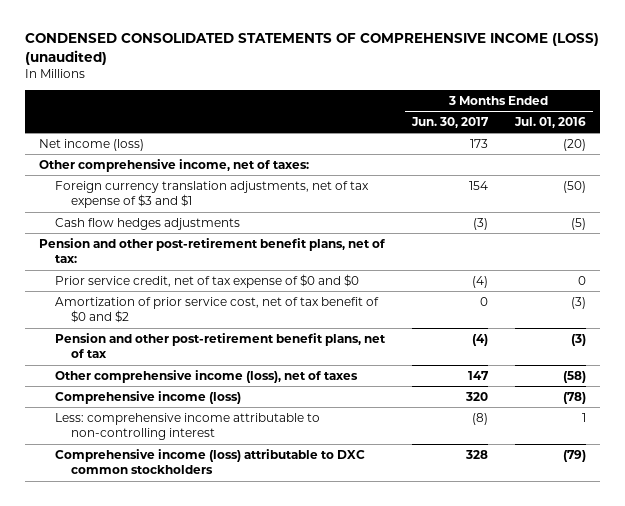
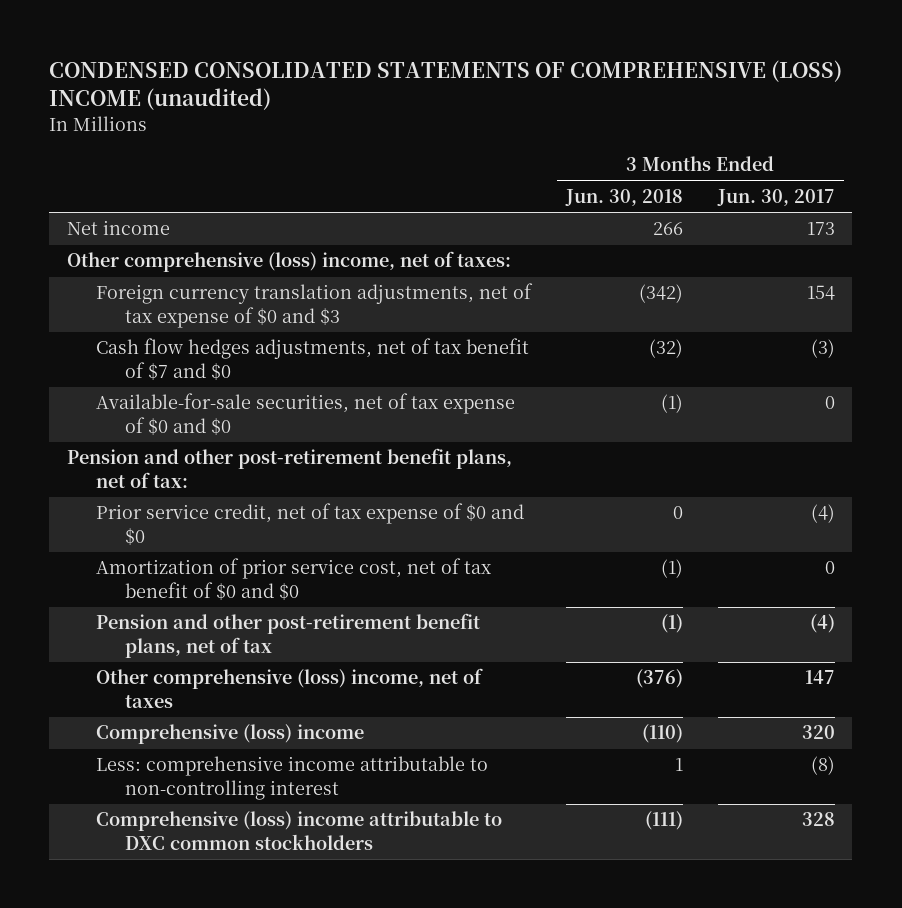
[24,33,599,65] CONDENSED CONSOLIDATED STATEMENTS OF COMPREHENSIVE INCOME (LOSS) (unaudited) -> [49,59,843,110] CONDENSED CONSOLIDATED STATEMENTS OF COMPREHENSIVE (LOSS) INCOME (unaudited)
[514,117,587,129] Jul. 01, 2016 -> none
none -> [564,188,683,206] Jun. 30, 2018
[38,138,144,151] Net income (loss) -> [66,220,170,236] Net income
[38,158,309,172] Other comprehensive income, net of taxes: -> [66,251,511,273] Other comprehensive (loss) income, net of taxes:
[54,180,369,209] Foreign currency translation adjustments, net of tax expense of $3 and $1 -> [95,283,533,328] Foreign currency translation adjustments, net of tax expense of $0 and $3
[54,217,240,230] Cash flow hedges adjustments -> [95,338,529,380] Cash flow hedges adjustments, net of tax benefit of $7 and $0
none -> [95,393,515,435] Available-for-sale securities, net of tax expense of $0 and $0
[54,296,379,324] Amortization of prior service cost, net of tax benefit of $0 and $2 -> [95,558,491,600] Amortization of prior service cost, net of tax benefit of $0 and $0
[54,369,358,383] Other comprehensive income (loss), net of taxes -> [95,668,483,708] Other comprehensive (loss) income, net of taxes
[54,390,241,404] Comprehensive income (loss) -> [95,724,364,745] Comprehensive (loss) income
[54,448,365,475] Comprehensive income (loss) attributable to DXC common stockholders -> [95,811,502,850] Comprehensive (loss) income attributable to DXC common stockholders

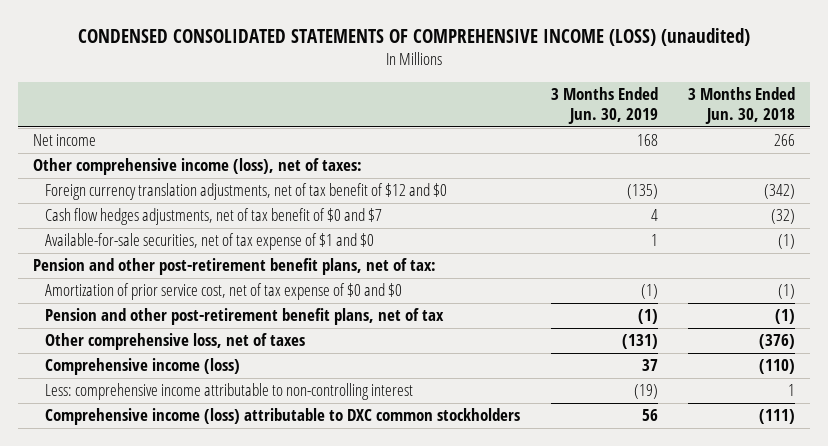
[49,59,843,110] CONDENSED CONSOLIDATED STATEMENTS OF COMPREHENSIVE (LOSS) INCOME (unaudited) -> [77,28,750,47] CONDENSED CONSOLIDATED STATEMENTS OF COMPREHENSIVE INCOME (LOSS) (unaudited)
[716,188,835,206] Jun. 30, 2017 -> none
none -> [550,86,658,124] 3 Months Ended Jun. 30, 2019
[66,251,511,273] Other comprehensive (loss) income, net of taxes: -> [33,158,363,176] Other comprehensive income (loss), net of taxes:
[95,283,533,328] Foreign currency translation adjustments, net of tax expense of $0 and $3 -> [45,183,448,201] Foreign currency translation adjustments, net of tax benefit of $12 and $0
[95,338,529,380] Cash flow hedges adjustments, net of tax benefit of $7 and $0 -> [45,208,383,226] Cash flow hedges adjustments, net of tax benefit of $0 and $7
[95,393,515,435] Available-for-sale securities, net of tax expense of $0 and $0 -> [45,233,375,251] Available-for-sale securities, net of tax expense of $1 and $0
[95,503,524,545] Prior service credit, net of tax expense of $0 and $0 -> none
[95,558,491,600] Amortization of prior service cost, net of tax benefit of $0 and $0 -> [45,283,403,301] Amortization of prior service cost, net of tax expense of $0 and $0
[95,668,483,708] Other comprehensive (loss) income, net of taxes -> [45,333,306,351] Other comprehensive loss, net of taxes
[95,724,364,745] Comprehensive (loss) income -> [45,358,241,376] Comprehensive income (loss)
[95,811,502,850] Comprehensive (loss) income attributable to DXC common stockholders -> [45,408,521,426] Comprehensive income (loss) attributable to DXC common stockholders

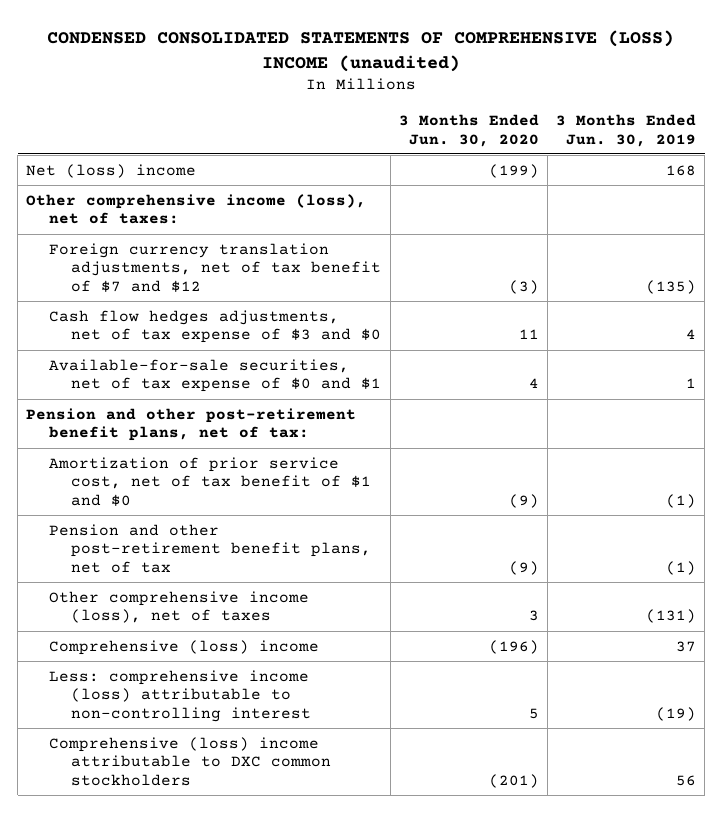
[77,28,750,47] CONDENSED CONSOLIDATED STATEMENTS OF COMPREHENSIVE INCOME (LOSS) (unaudited) -> [47,29,675,72] CONDENSED CONSOLIDATED STATEMENTS OF COMPREHENSIVE (LOSS) INCOME (unaudited)
[687,86,795,124] 3 Months Ended Jun. 30, 2018 -> none
none -> [398,113,539,147] 3 Months Ended Jun. 30, 2020
[33,134,97,147] Net income -> [26,163,197,178] Net (loss) income
[45,183,448,201] Foreign currency translation adjustments, net of tax benefit of $12 and $0 -> [48,242,382,293] Foreign currency translation adjustments, net of tax benefit of $7 and $12
[45,208,383,226] Cash flow hedges adjustments, net of tax benefit of $0 and $7 -> [48,309,382,344] Cash flow hedges adjustments, net of tax expense of $3 and $0
[45,233,375,251] Available-for-sale securities, net of tax expense of $1 and $0 -> [48,358,382,393] Available-for-sale securities, net of tax expense of $0 and $1
[45,283,403,301] Amortization of prior service cost, net of tax expense of $0 and $0 -> [48,456,372,507] Amortization of prior service cost, net of tax benefit of $1 and $0
[45,333,306,351] Other comprehensive loss, net of taxes -> [48,590,309,624] Other comprehensive income (loss), net of taxes
[45,358,241,376] Comprehensive income (loss) -> [48,639,319,655] Comprehensive (loss) income
[45,383,414,401] Less: comprehensive income attributable to non-controlling interest -> [48,669,312,723] Less: comprehensive income (loss) attributable to non-controlling interest
[45,408,521,426] Comprehensive income (loss) attributable to DXC common stockholders -> [48,736,332,787] Comprehensive (loss) income attributable to DXC common stockholders

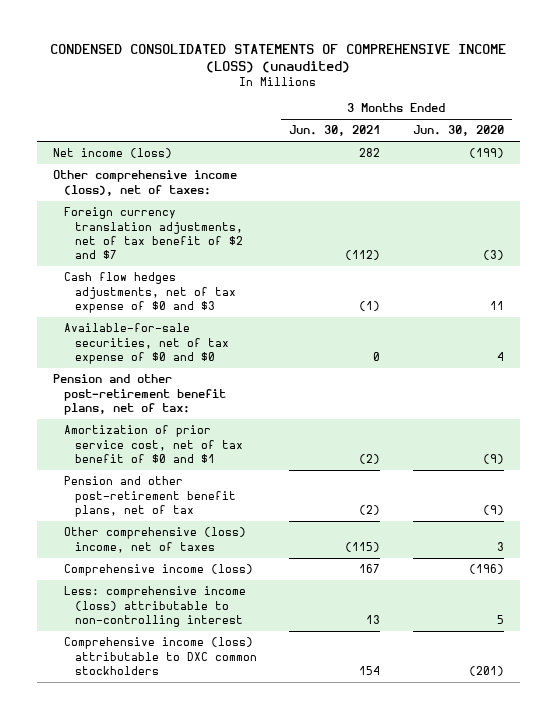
[47,29,675,72] CONDENSED CONSOLIDATED STATEMENTS OF COMPREHENSIVE (LOSS) INCOME (unaudited) -> [50,43,507,74] CONDENSED CONSOLIDATED STATEMENTS OF COMPREHENSIVE INCOME (LOSS) (unaudited)
[556,113,697,147] 3 Months Ended Jun. 30, 2019 -> none
none -> [289,125,381,137] Jun. 30, 2021
[26,163,197,178] Net (loss) income -> [52,148,172,159] Net income (loss)
[48,242,382,293] Foreign currency translation adjustments, net of tax benefit of $7 and $12 -> [63,207,243,260] Foreign currency translation adjustments, net of tax benefit of $2 and $7
[48,309,382,344] Cash flow hedges adjustments, net of tax expense of $3 and $0 -> [63,272,236,313] Cash flow hedges adjustments, net of tax expense of $0 and $3
[48,358,382,393] Available-for-sale securities, net of tax expense of $0 and $1 -> [63,323,229,364] Available-for-sale securities, net of tax expense of $0 and $0
[48,456,372,507] Amortization of prior service cost, net of tax benefit of $1 and $0 -> [63,425,243,463] Amortization of prior service cost, net of tax benefit of $0 and $1
[48,590,309,624] Other comprehensive income (loss), net of taxes -> [63,527,246,553] Other comprehensive (loss) income, net of taxes
[48,639,319,655] Comprehensive (loss) income -> [63,564,253,577] Comprehensive income (loss)
[48,736,332,787] Comprehensive (loss) income attributable to DXC common stockholders -> [63,637,257,675] Comprehensive income (loss) attributable to DXC common stockholders

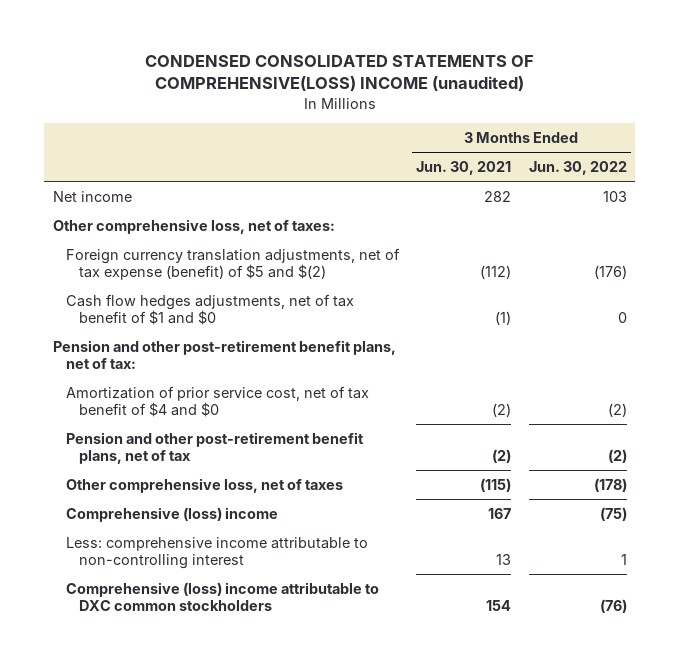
[50,43,507,74] CONDENSED CONSOLIDATED STATEMENTS OF COMPREHENSIVE INCOME (LOSS) (unaudited) -> [144,54,534,92] CONDENSED CONSOLIDATED STATEMENTS OF COMPREHENSIVE(LOSS) INCOME (unaudited)
[412,125,504,137] Jun. 30, 2020 -> none
none -> [528,161,627,176] Jun. 30, 2022
[63,323,229,364] Available-for-sale securities, net of tax expense of $0 and $0 -> none
[52,148,172,159] Net income (loss) -> [52,190,132,202] Net income
[52,170,237,196] Other comprehensive income (loss), net of taxes: -> [52,218,335,234] Other comprehensive loss, net of taxes:
[63,207,243,260] Foreign currency translation adjustments, net of tax benefit of $2 and $7 -> [65,247,400,281] Foreign currency translation adjustments, net of tax expense (benefit) of $5 and $(2)
[63,272,236,313] Cash flow hedges adjustments, net of tax expense of $0 and $3 -> [65,293,354,326] Cash flow hedges adjustments, net of tax benefit of $1 and $0
[63,425,243,463] Amortization of prior service cost, net of tax benefit of $0 and $1 -> [65,385,369,418] Amortization of prior service cost, net of tax benefit of $4 and $0
[63,527,246,553] Other comprehensive (loss) income, net of taxes -> [65,477,343,493] Other comprehensive loss, net of taxes
[63,564,253,577] Comprehensive income (loss) -> [65,506,278,522] Comprehensive (loss) income
[63,586,246,627] Less: comprehensive income (loss) attributable to non-controlling interest -> [65,536,368,570] Less: comprehensive income attributable to non-controlling interest
[63,637,257,675] Comprehensive income (loss) attributable to DXC common stockholders -> [65,581,379,612] Comprehensive (loss) income attributable to DXC common stockholders

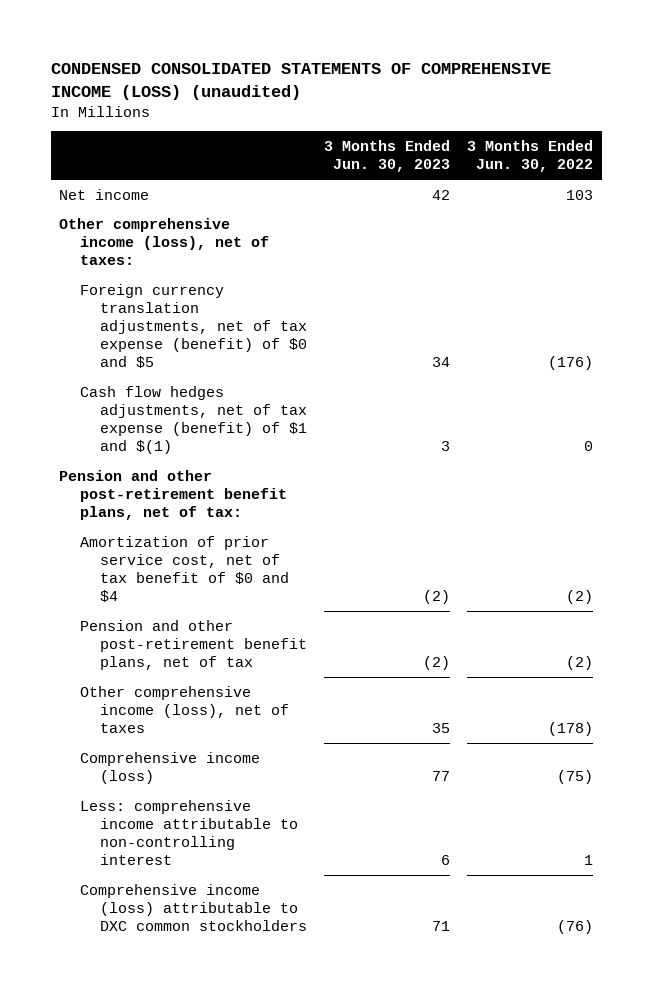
[144,54,534,92] CONDENSED CONSOLIDATED STATEMENTS OF COMPREHENSIVE(LOSS) INCOME (unaudited) -> [50,62,551,100] CONDENSED CONSOLIDATED STATEMENTS OF COMPREHENSIVE INCOME (LOSS) (unaudited)
[416,161,512,176] Jun. 30, 2021 -> none
none -> [323,140,450,173] 3 Months Ended Jun. 30, 2023
[52,218,335,234] Other comprehensive loss, net of taxes: -> [59,217,269,266] Other comprehensive income (loss), net of taxes:
[65,247,400,281] Foreign currency translation adjustments, net of tax expense (benefit) of $5 and $(2) -> [79,283,307,369] Foreign currency translation adjustments, net of tax expense (benefit) of $0 and $5
[65,293,354,326] Cash flow hedges adjustments, net of tax benefit of $1 and $0 -> [79,385,307,455] Cash flow hedges adjustments, net of tax expense (benefit) of $1 and $(1)
[65,385,369,418] Amortization of prior service cost, net of tax benefit of $4 and $0 -> [79,535,289,603] Amortization of prior service cost, net of tax benefit of $0 and $4
[65,477,343,493] Other comprehensive loss, net of taxes -> [79,685,289,734] Other comprehensive income (loss), net of taxes
[65,506,278,522] Comprehensive (loss) income -> [79,751,260,784] Comprehensive income (loss)
[65,581,379,612] Comprehensive (loss) income attributable to DXC common stockholders -> [79,883,307,932] Comprehensive income (loss) attributable to DXC common stockholders

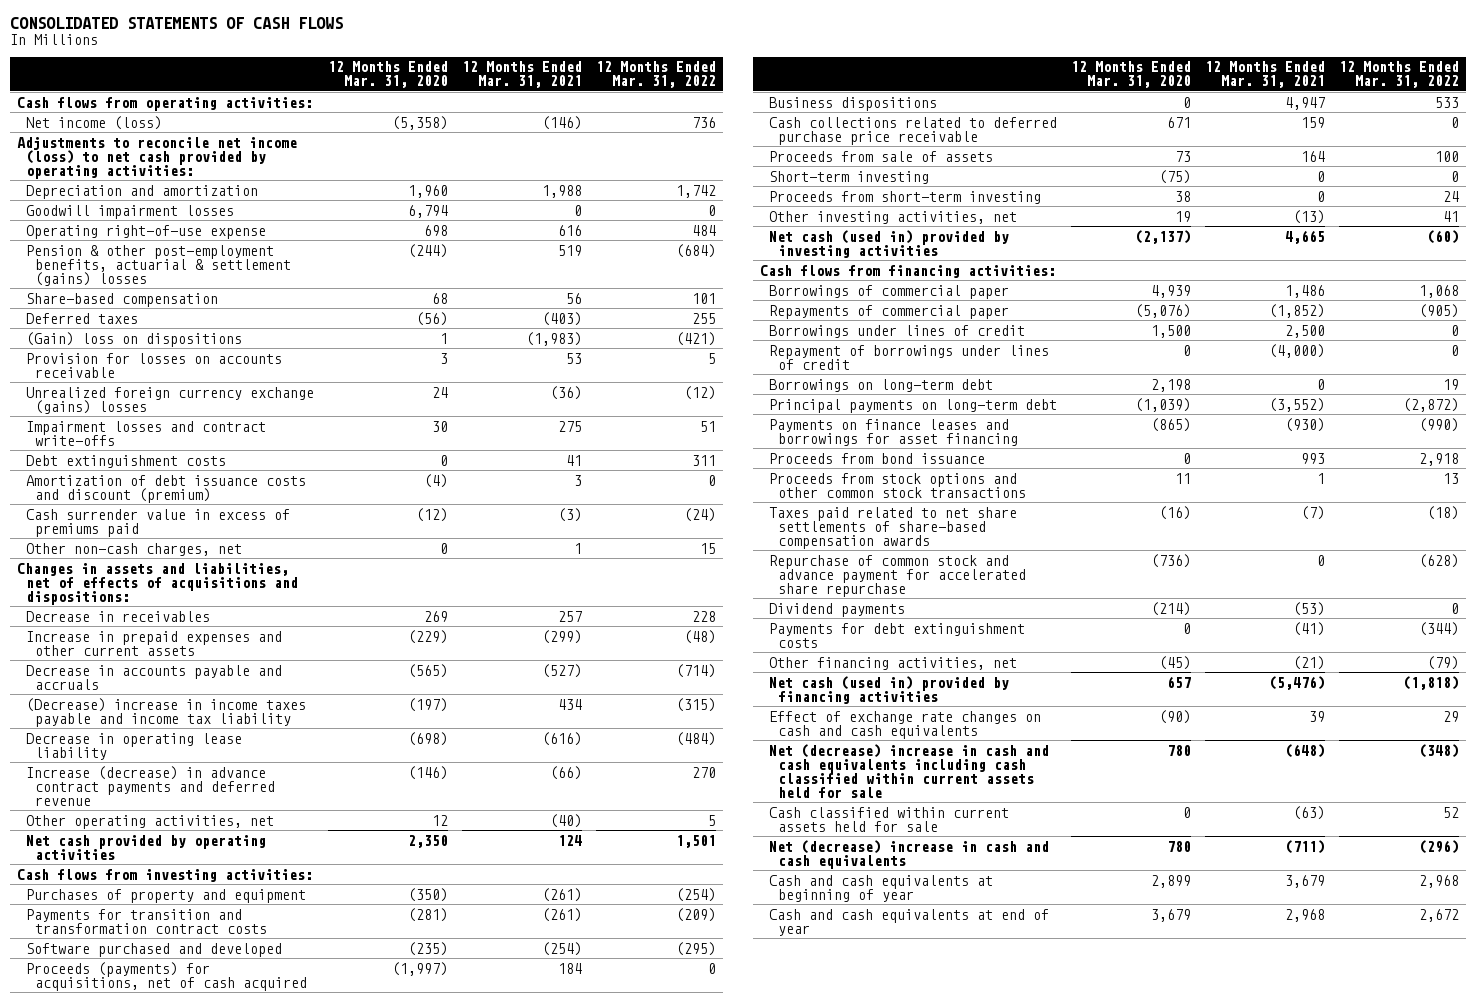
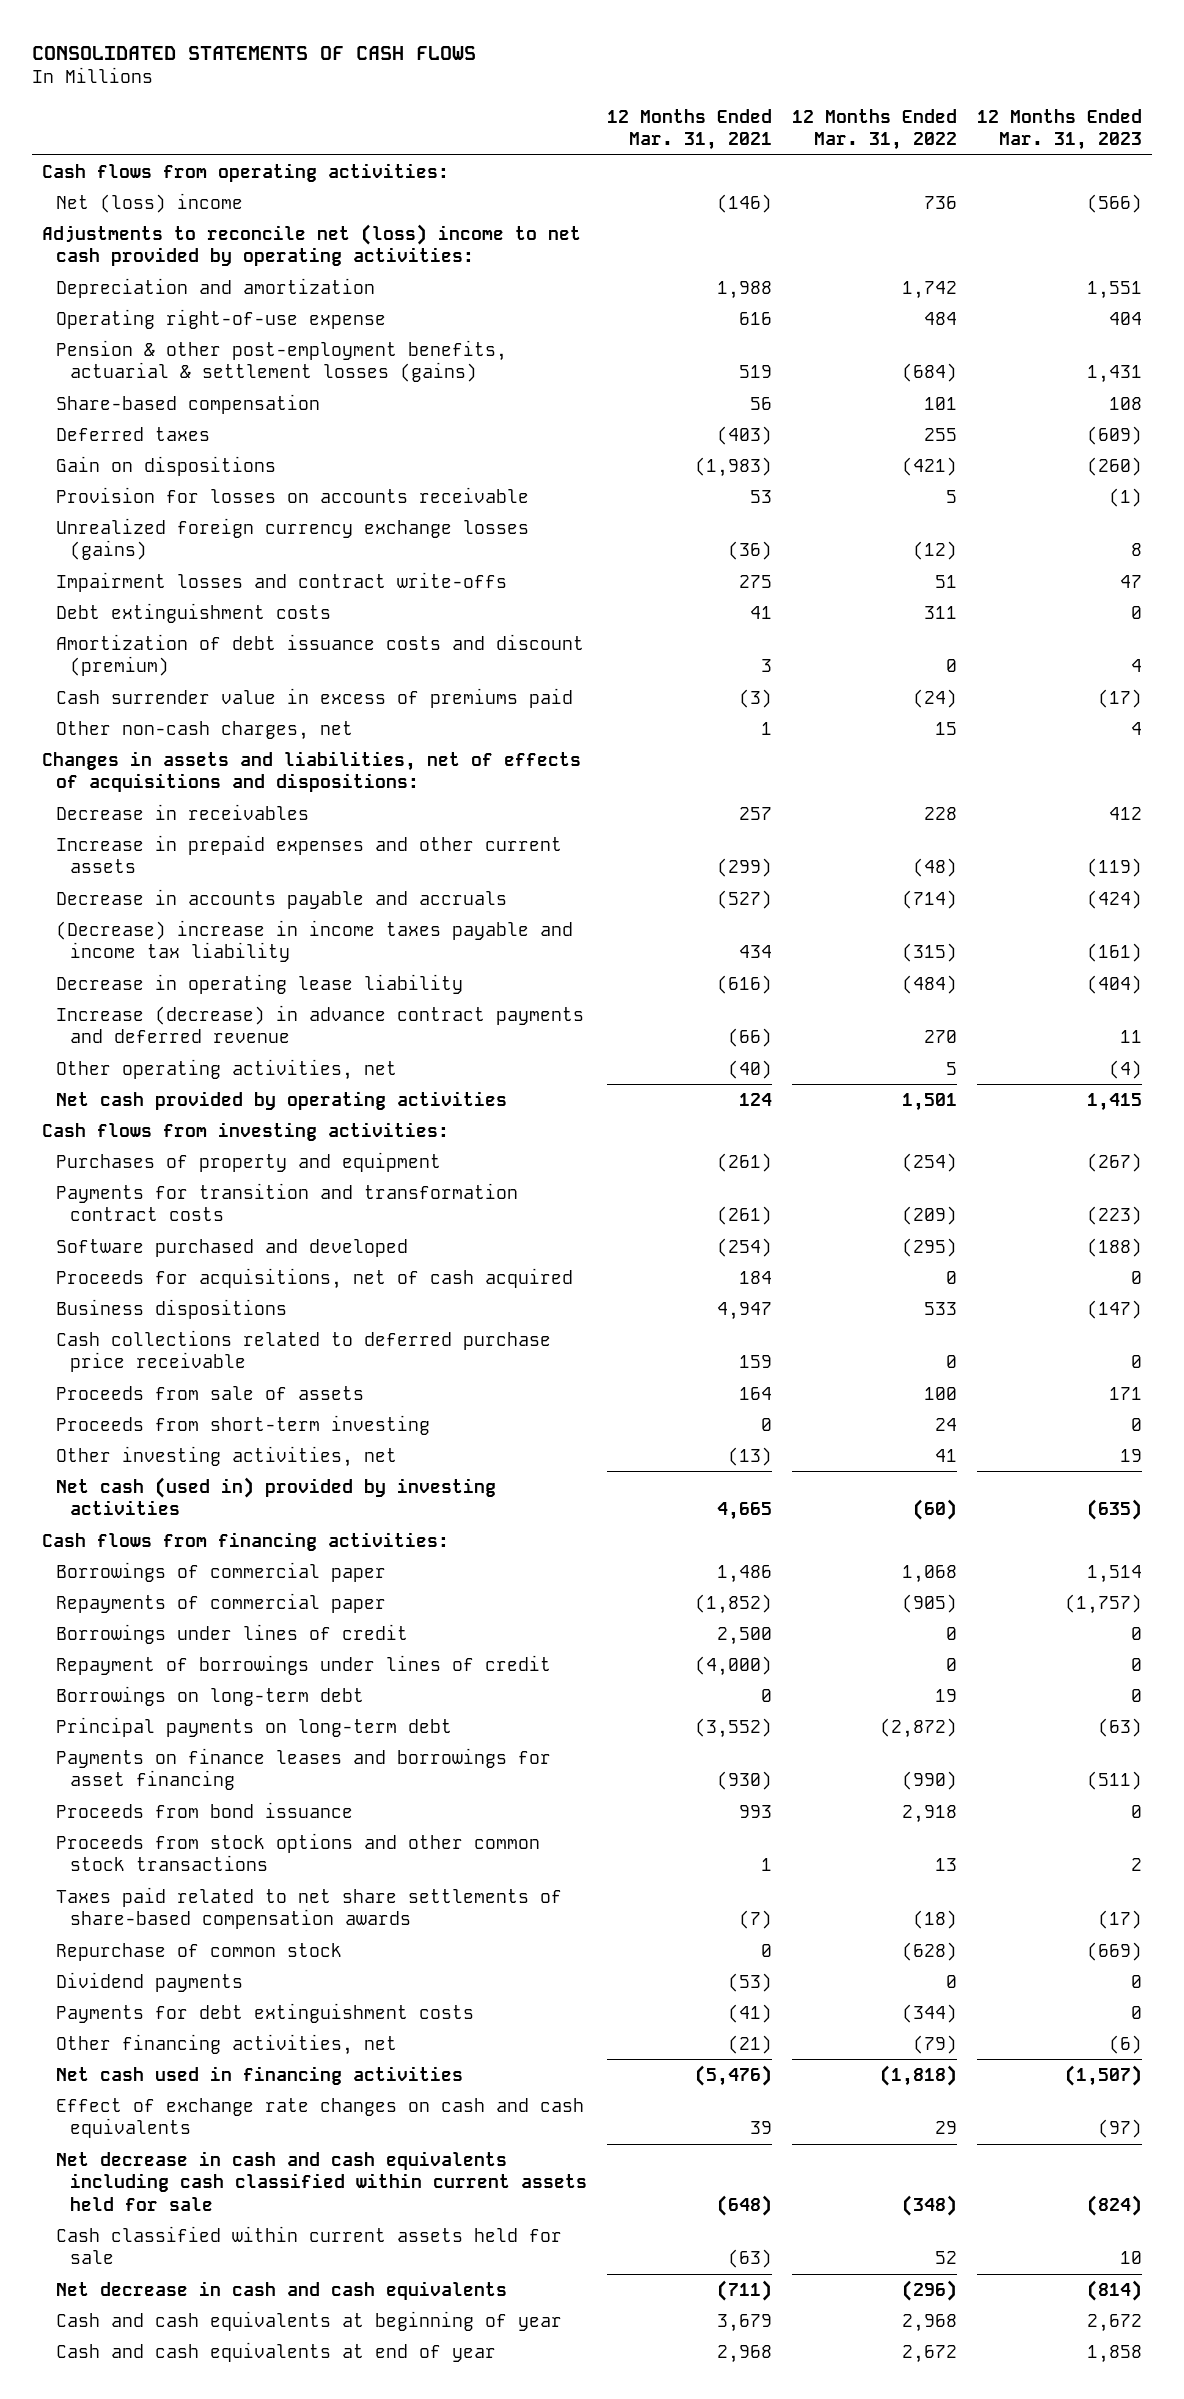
[328,61,449,89] 12 Months Ended Mar. 31, 2020 -> none
none -> [976,108,1142,151] 12 Months Ended Mar. 31, 2023
[26,115,163,130] Net income (loss) -> [55,192,243,213] Net (loss) income
[17,136,298,179] Adjustments to reconcile net income (loss) to net cash provided by operating activities: -> [42,223,582,267] Adjustments to reconcile net (loss) income to net cash provided by operating activities:
[26,204,235,219] Goodwill impairment losses -> none
[26,244,292,286] Pension & other post-employment benefits, actuarial & settlement (gains) losses -> [55,339,507,383] Pension & other post-employment benefits, actuarial & settlement losses (gains)
[26,331,243,347] (Gain) loss on dispositions -> [55,455,276,476] Gain on dispositions
[26,386,315,414] Unrealized foreign currency exchange (gains) losses -> [55,517,529,561] Unrealized foreign currency exchange losses (gains)
[26,961,308,991] Proceeds (payments) for acquisitions, net of cash acquired -> [55,1267,573,1289] Proceeds for acquisitions, net of cash acquired
[769,170,930,184] Short-term investing -> none
[769,554,1027,597] Repurchase of common stock and advance payment for accelerated share repurchase -> [55,1942,342,1961] Repurchase of common stock
[769,675,1010,704] Net cash (used in) provided by financing activities -> [55,2065,463,2085] Net cash used in financing activities
[769,743,1050,798] Net (decrease) increase in cash and cash equivalents including cash classified within current assets held for sale -> [55,2150,587,2211] Net decrease in cash and cash equivalents including cash classified within current assets held for sale
[769,839,1050,869] Net (decrease) increase in cash and cash equivalents -> [55,2280,507,2300] Net decrease in cash and cash equivalents

